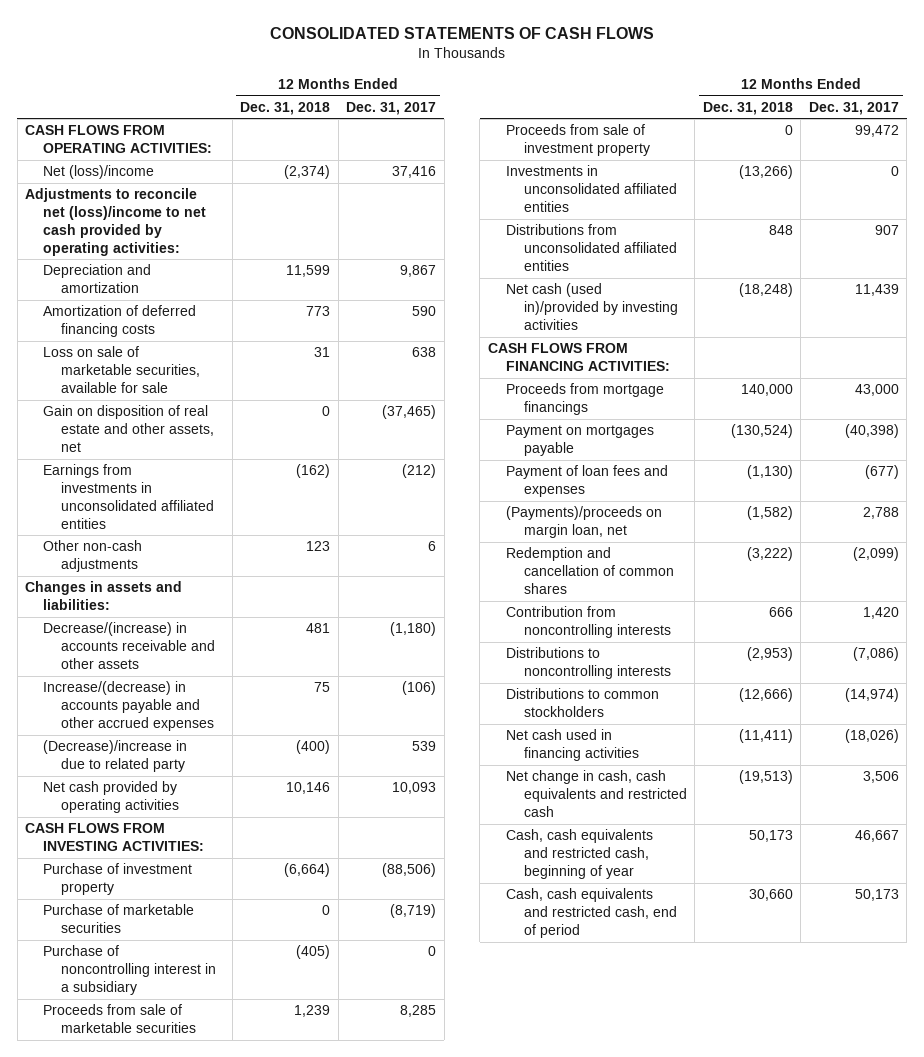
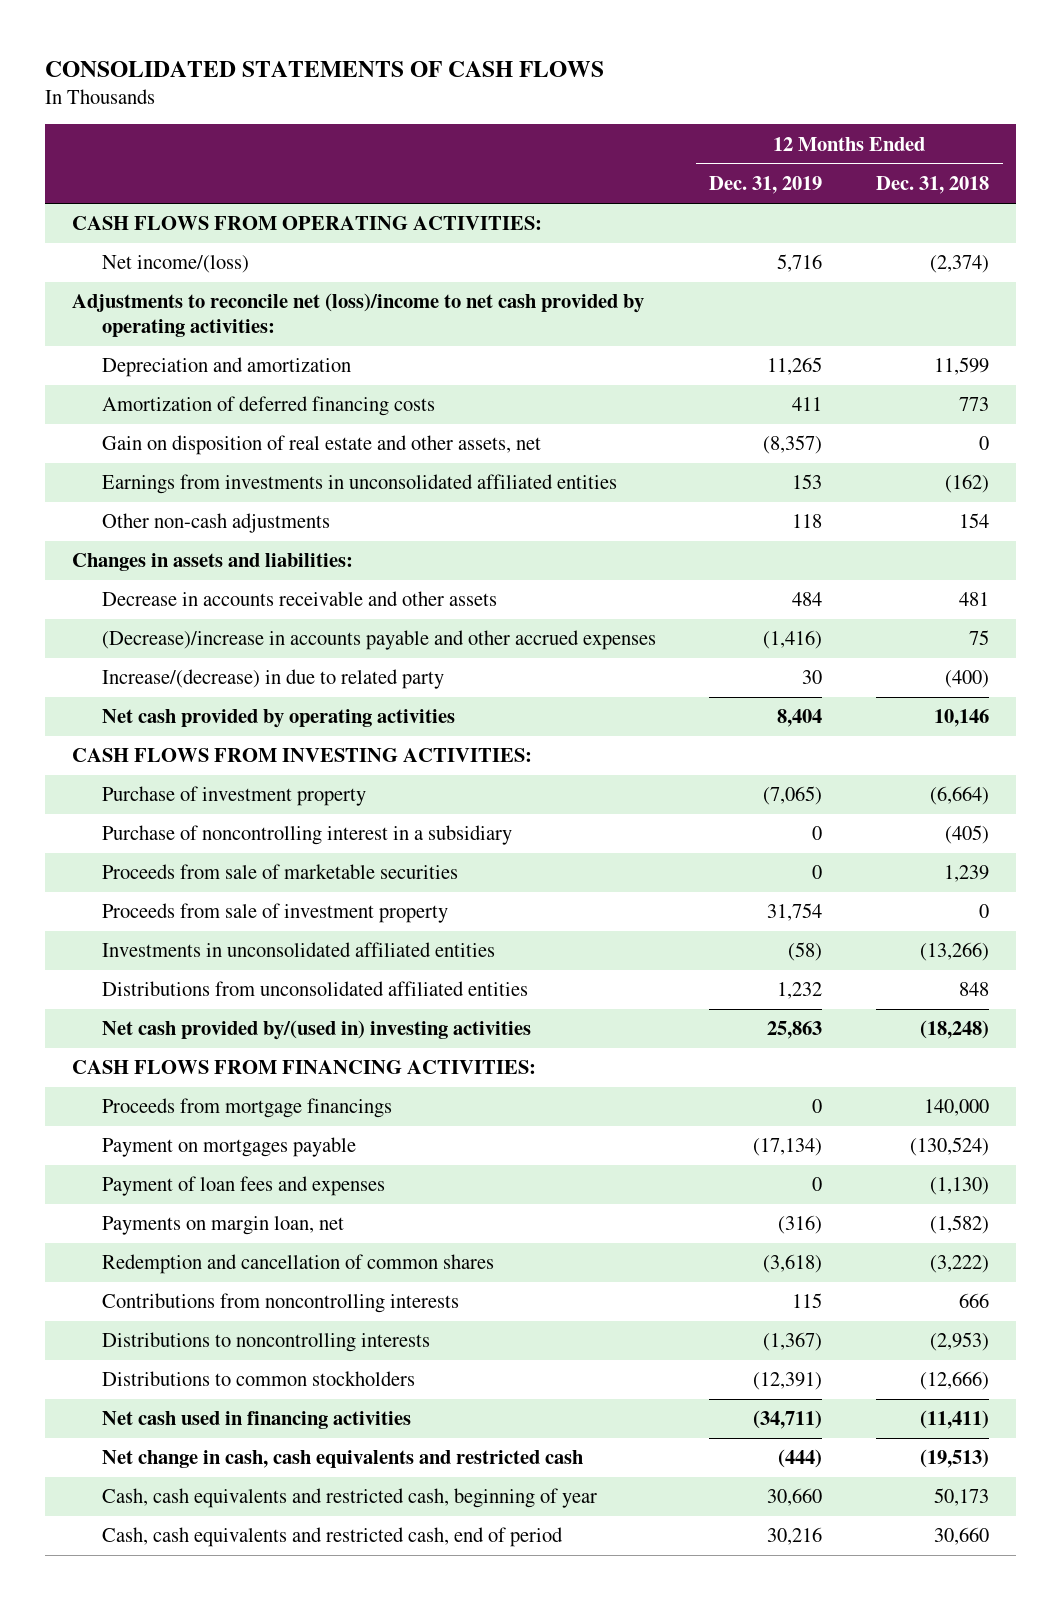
[346,101,437,115] Dec. 31, 2017 -> none
none -> [709,176,823,195] Dec. 31, 2019
[43,165,155,180] Net (loss)/income -> [101,255,249,274] Net income/(loss)
[43,346,201,394] Loss on sale of marketable securities, available for sale -> none
[306,541,331,552] 123 -> [959,513,990,529] 154
[43,622,216,670] Decrease/(increase) in accounts receivable and other assets -> [101,591,497,607] Decrease in accounts receivable and other assets
[43,681,215,732] Increase/(decrease) in accounts payable and other accrued expenses -> [101,630,656,651] (Decrease)/increase in accounts payable and other accrued expenses
[43,740,188,773] (Decrease)/increase in due to related party -> [101,669,444,690] Increase/(decrease) in due to related party
[43,904,195,934] Purchase of marketable securities -> none
[505,283,678,331] Net cash (used in)/provided by investing activities -> [101,1020,531,1041] Net cash provided by/(used in) investing activities
[505,506,662,539] (Payments)/proceeds on margin loan, net -> [101,1216,344,1236] Payments on margin loan, net
[505,606,671,639] Contribution from noncontrolling interests -> [101,1293,459,1314] Contributions from noncontrolling interests

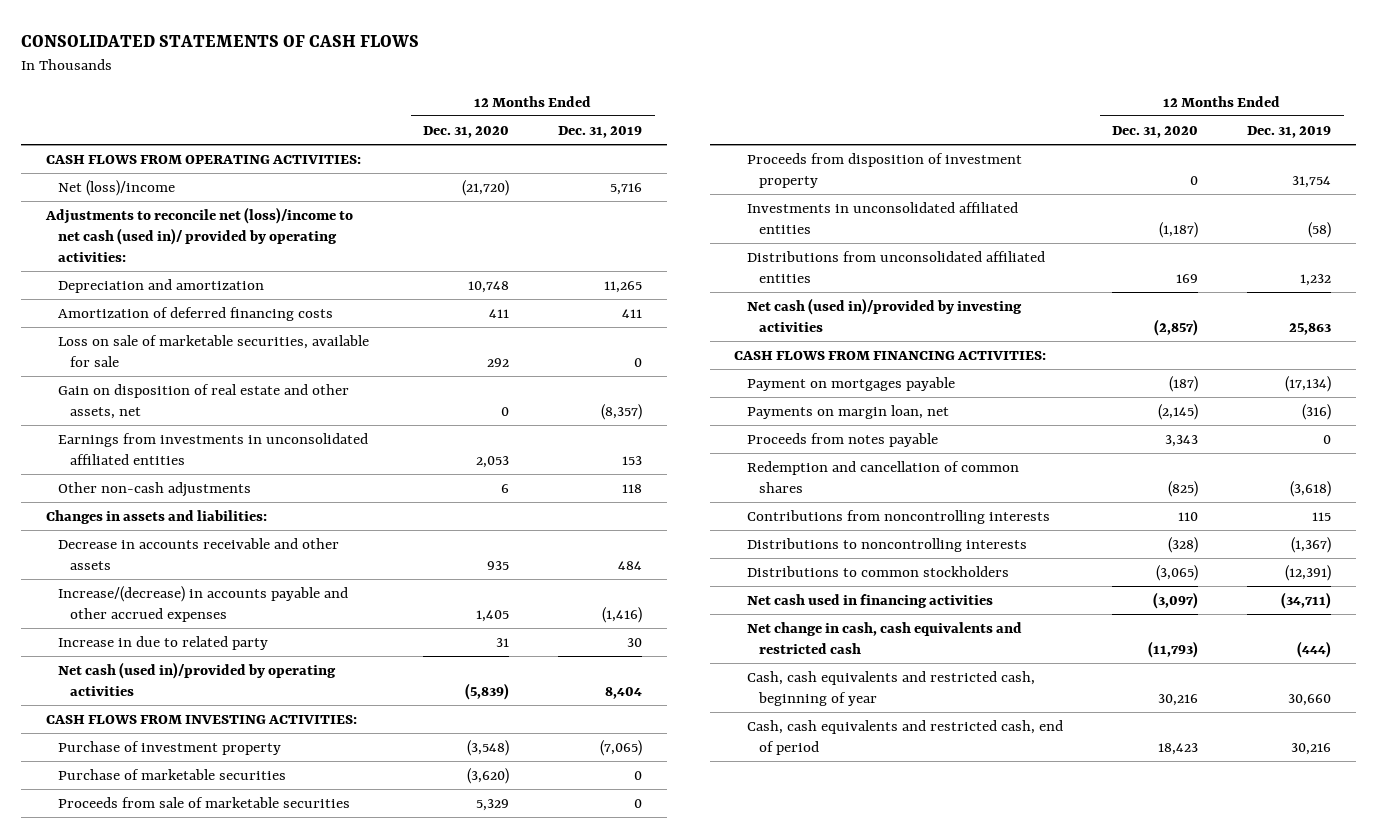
[876,176,990,195] Dec. 31, 2018 -> none
none -> [423,126,510,139] Dec. 31, 2020
[101,255,249,274] Net income/(loss) -> [57,180,175,197] Net (loss)/income
[72,293,645,338] Adjustments to reconcile net (loss)/income to net cash provided by operating activities: -> [44,207,353,262] Adjustments to reconcile net (loss)/income to net cash (used in)/ provided by operating activities:
none -> [57,335,369,368] Loss on sale of marketable securities, available for sale
[101,630,656,651] (Decrease)/increase in accounts payable and other accrued expenses -> [57,586,348,623] Increase/(decrease) in accounts payable and other accrued expenses
[101,669,444,690] Increase/(decrease) in due to related party -> [57,636,268,651] Increase in due to related party
[101,709,455,729] Net cash provided by operating activities -> [57,662,336,697] Net cash (used in)/provided by operating activities
[101,825,512,846] Purchase of noncontrolling interest in a subsidiary -> none
none -> [57,769,286,781] Purchase of marketable securities
[101,903,448,924] Proceeds from sale of investment property -> [746,153,1022,189] Proceeds from disposition of investment property
[101,1020,531,1041] Net cash provided by/(used in) investing activities -> [746,298,1022,333] Net cash (used in)/provided by investing activities
[101,1098,392,1119] Proceeds from mortgage financings -> none
[101,1176,385,1197] Payment of loan fees and expenses -> none
none -> [746,433,938,448] Proceeds from notes payable

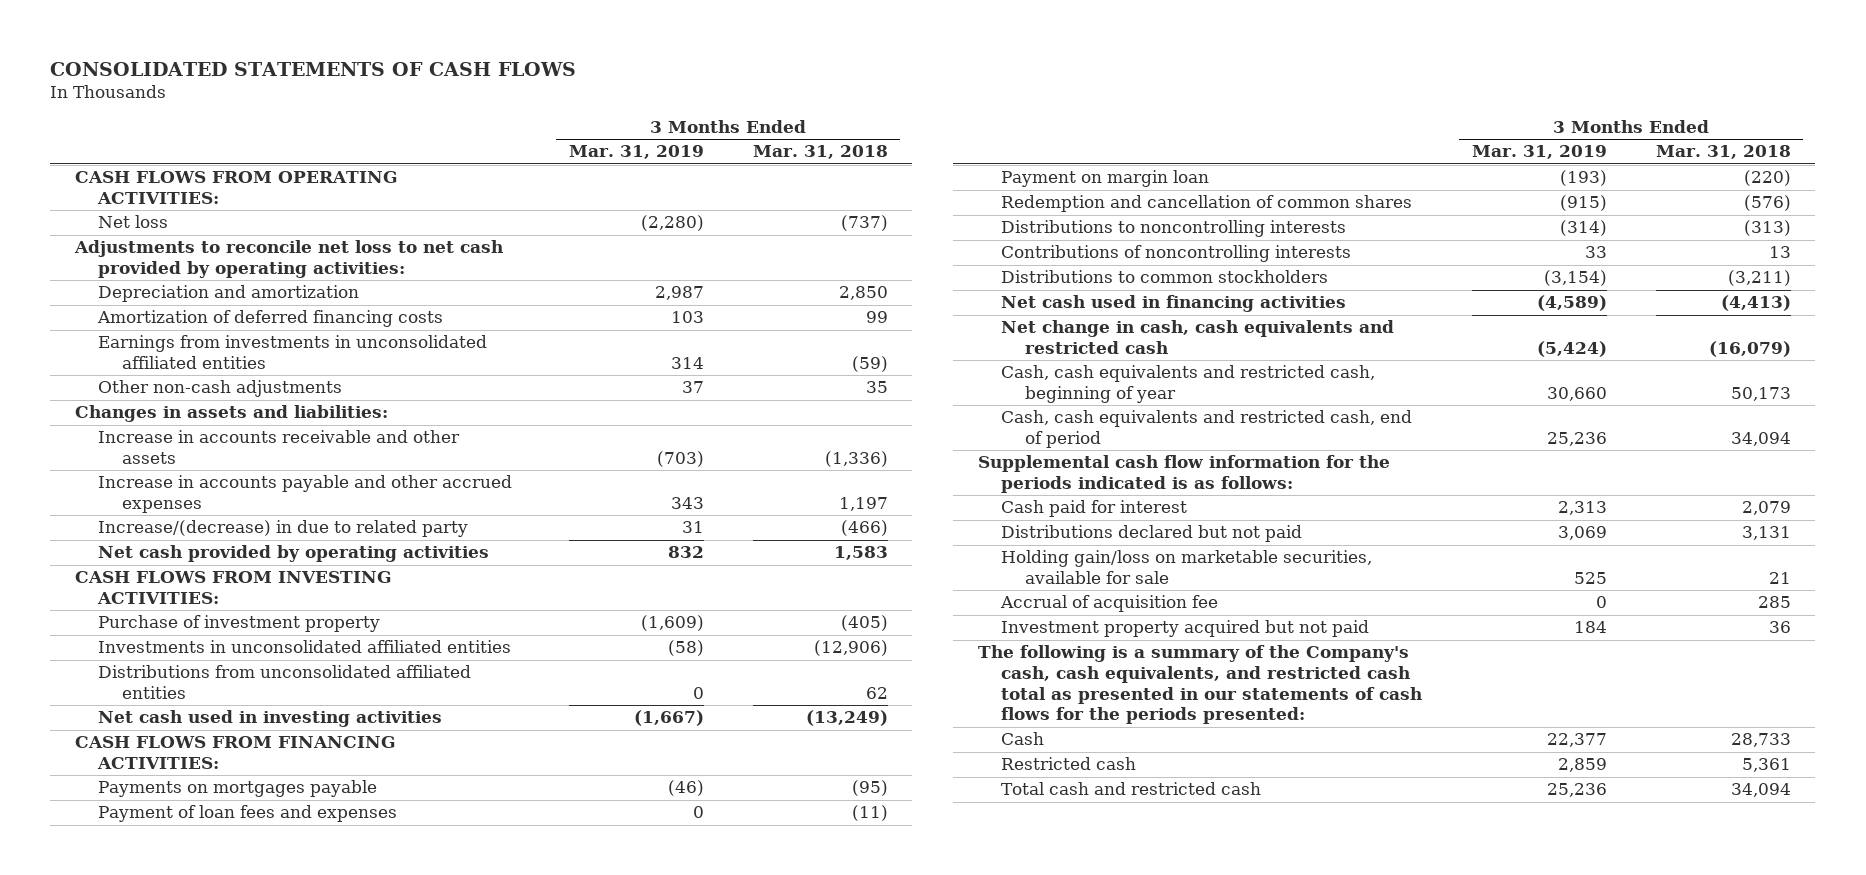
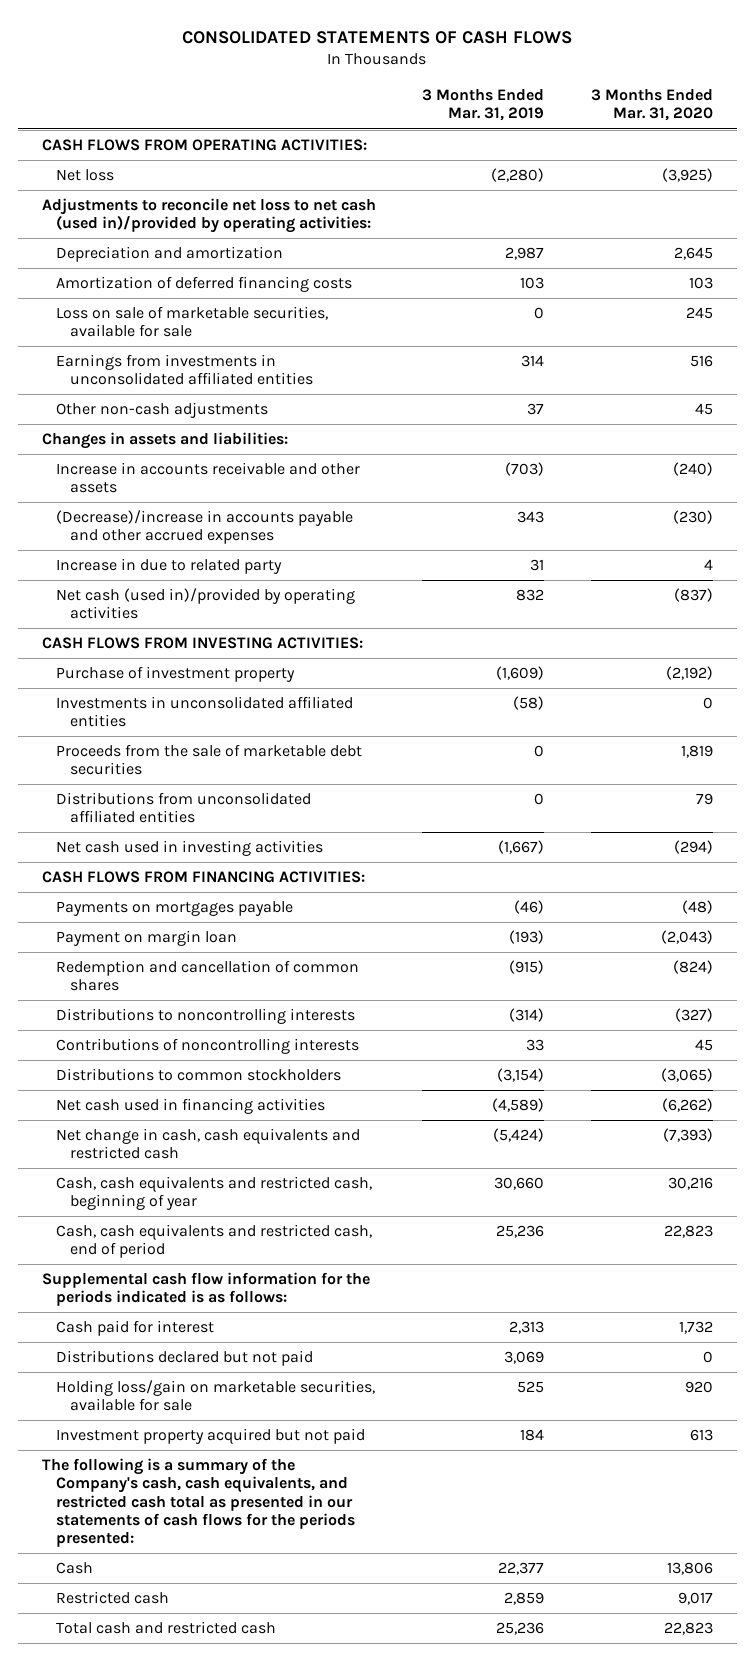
[752,145,888,160] Mar. 31, 2018 -> none
none -> [591,89,714,122] 3 Months Ended Mar. 31, 2020
[73,240,503,279] Adjustments to reconcile net loss to net cash provided by operating activities: -> [41,198,376,234] Adjustments to reconcile net loss to net cash (used in)/provided by operating activities:
none -> [55,306,328,338] Loss on sale of marketable securities, available for sale
[98,475,513,514] Increase in accounts payable and other accrued expenses -> [55,510,353,545] (Decrease)/increase in accounts payable and other accrued expenses
[98,520,469,538] Increase/(decrease) in due to related party -> [55,558,282,575] Increase in due to related party
[98,545,490,563] Net cash provided by operating activities -> [55,588,355,620] Net cash (used in)/provided by operating activities
none -> [55,744,362,776] Proceeds from the sale of marketable debt securities
[98,805,398,823] Payment of loan fees and expenses -> none
[1000,595,1219,613] Accrual of acquisition fee -> none
[1001,550,1373,585] Holding gain/loss on marketable securities, available for sale -> [55,1380,375,1412] Holding loss/gain on marketable securities, available for sale

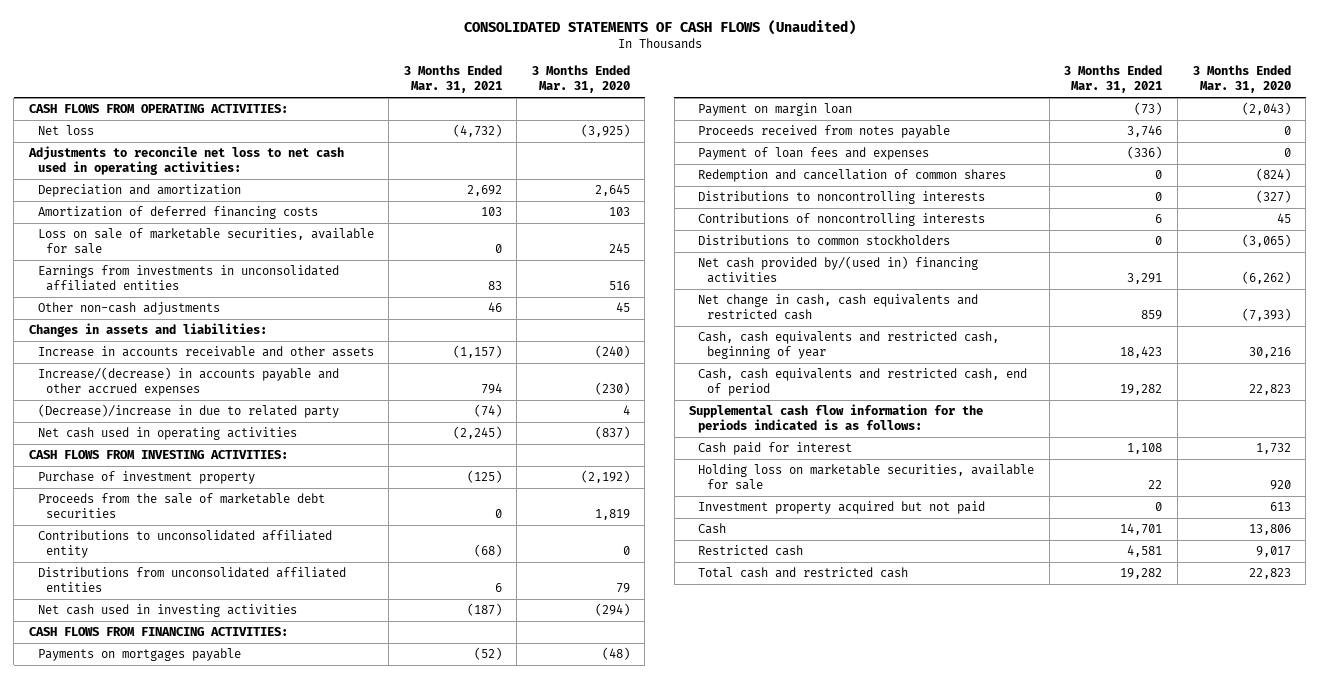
[182,30,573,44] CONSOLIDATED STATEMENTS OF CASH FLOWS -> [463,20,856,36] CONSOLIDATED STATEMENTS OF CASH FLOWS (Unaudited)
[422,89,545,122] 3 Months Ended Mar. 31, 2019 -> none
none -> [403,65,502,94] 3 Months Ended Mar. 31, 2021
[41,198,376,234] Adjustments to reconcile net loss to net cash (used in)/provided by operating activities: -> [27,146,344,176] Adjustments to reconcile net loss to net cash used in operating activities:
[55,510,353,545] (Decrease)/increase in accounts payable and other accrued expenses -> [37,367,339,397] Increase/(decrease) in accounts payable and other accrued expenses
[55,558,282,575] Increase in due to related party -> [37,404,339,419] (Decrease)/increase in due to related party
[55,588,355,620] Net cash (used in)/provided by operating activities -> [37,427,297,441] Net cash used in operating activities
[55,696,353,728] Investments in unconsolidated affiliated entities -> none
none -> [37,530,332,559] Contributions to unconsolidated affiliated entity
none -> [698,125,951,139] Proceeds received from notes payable
none -> [698,147,930,161] Payment of loan fees and expenses
[55,1098,325,1115] Net cash used in financing activities -> [698,256,979,284] Net cash provided by/(used in) financing activities
[55,1350,313,1367] Distributions declared but not paid -> none
[55,1380,375,1412] Holding loss/gain on marketable securities, available for sale -> [698,464,1035,491] Holding loss on marketable securities, available for sale
[41,1458,355,1547] The following is a summary of the Company's cash, cash equivalents, and restricted cash total as presented in our statements of cash flows for the periods presented: -> none

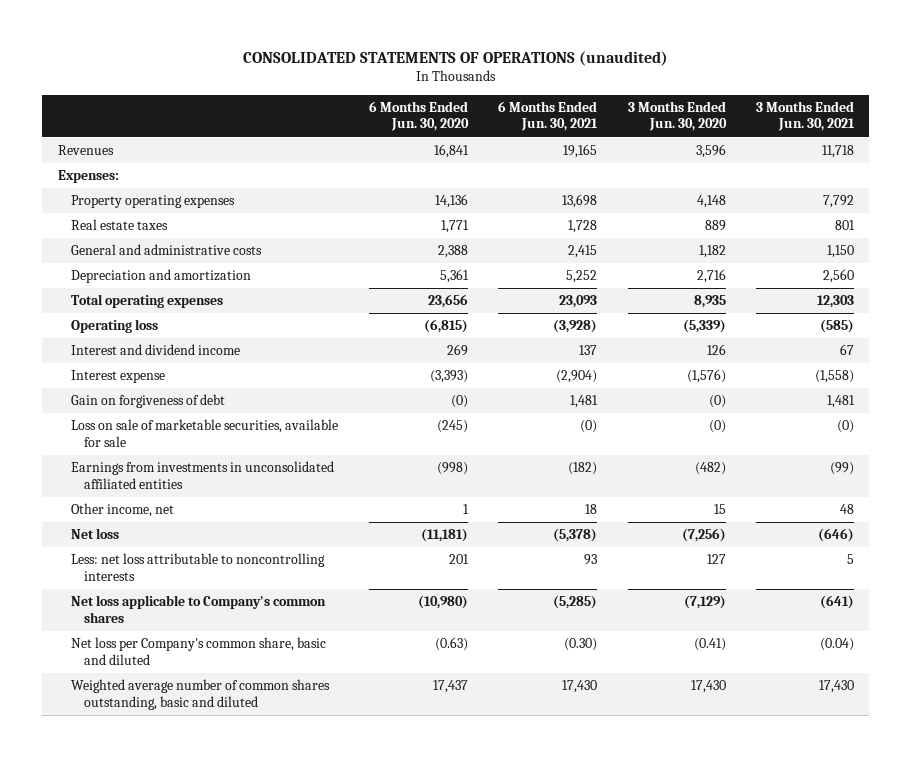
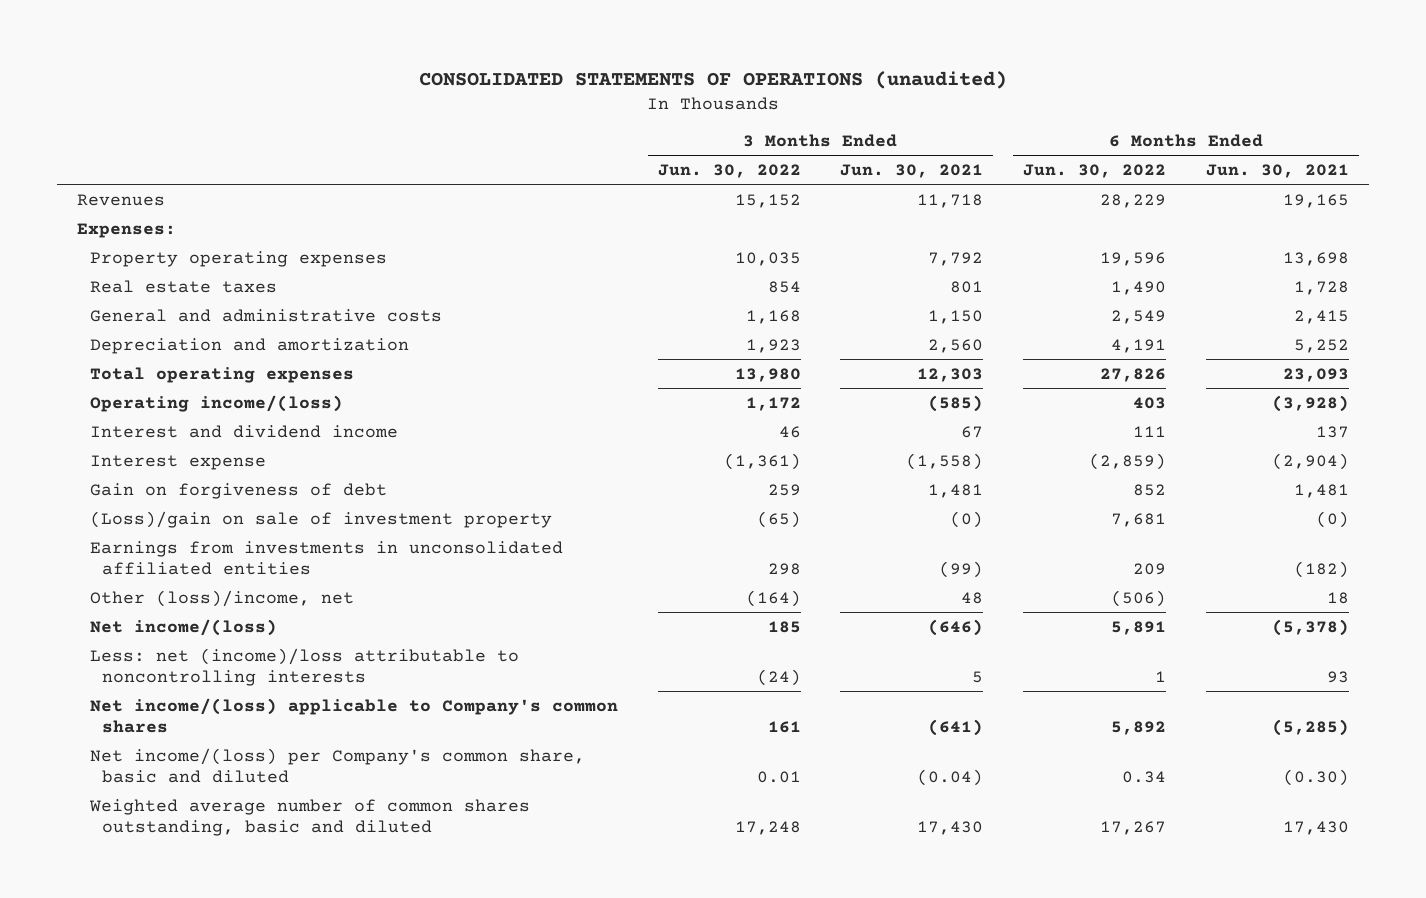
[368,101,469,132] 6 Months Ended Jun. 30, 2020 -> none
[627,101,727,132] 3 Months Ended Jun. 30, 2020 -> none
none -> [657,164,801,179] Jun. 30, 2022
none -> [1023,164,1167,179] Jun. 30, 2022
[71,319,159,334] Operating loss -> [89,394,343,412] Operating income/(loss)
[71,419,339,447] Loss on sale of marketable securities, available for sale -> none
none -> [89,510,552,528] (Loss)/gain on sale of investment property
[71,503,175,518] Other income, net -> [89,589,354,607] Other (loss)/income, net
[71,528,120,540] Net loss -> [89,618,277,636] Net income/(loss)
[71,553,326,581] Less: net loss attributable to noncontrolling interests -> [89,647,519,687] Less: net (income)/loss attributable to noncontrolling interests
[71,595,327,623] Net loss applicable to Company's common shares -> [89,697,618,734] Net income/(loss) applicable to Company's common shares
[71,637,327,665] Net loss per Company's common share, basic and diluted -> [89,747,585,784] Net income/(loss) per Company's common share, basic and diluted

